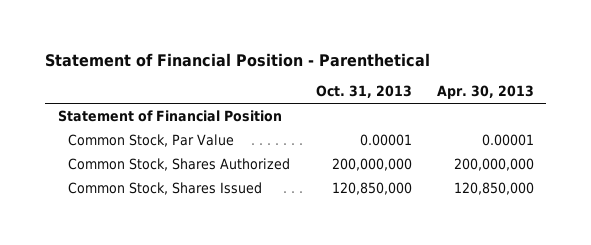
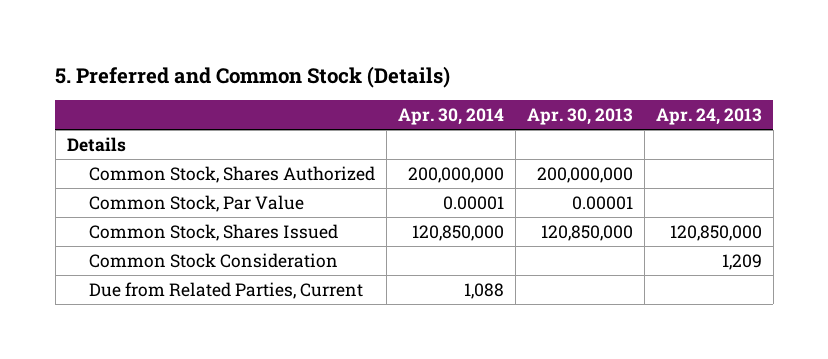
[45,52,431,67] Statement of Financial Position - Parenthetical -> [55,65,451,88] 5. Preferred and Common Stock (Details)
[315,85,412,99] Oct. 31, 2013 -> none
none -> [397,108,504,126] Apr. 30, 2014
none -> [655,108,762,126] Apr. 24, 2013
[57,109,282,122] Statement of Financial Position -> none
none -> [66,136,126,152] Details
[68,133,235,147] Common Stock, Par Value -> [88,194,304,212] Common Stock, Par Value
none -> [88,252,338,268] Common Stock Consideration
none -> [88,281,363,299] Due from Related Parties, Current

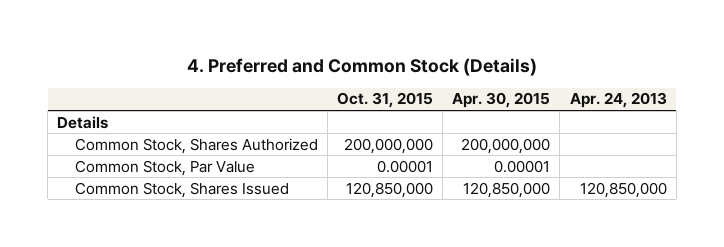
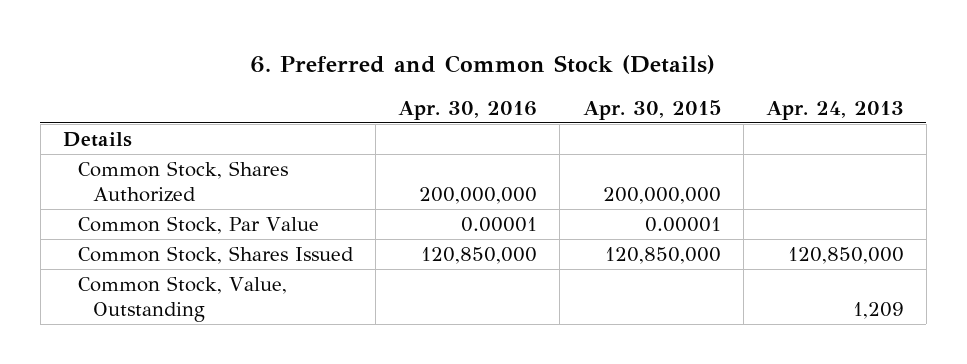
[186,58,537,77] 4. Preferred and Common Stock (Details) -> [250,55,716,75] 6. Preferred and Common Stock (Details)
[337,92,434,109] Oct. 31, 2015 -> none
none -> [398,101,538,121] Apr. 30, 2016
none -> [78,276,288,323] Common Stock, Value, Outstanding

